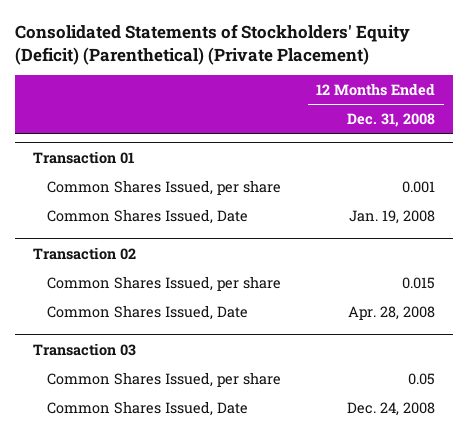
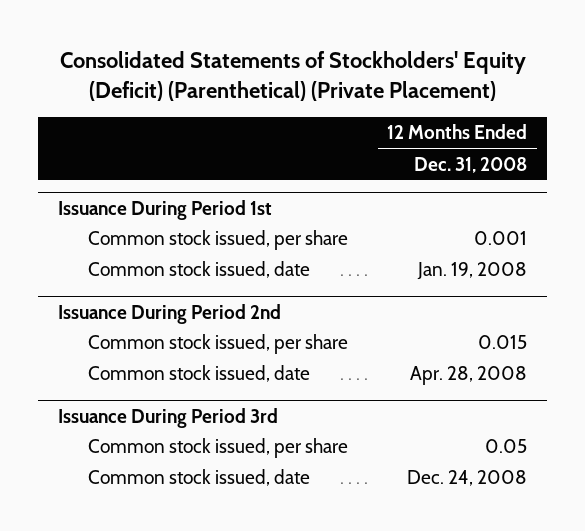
[33,150,135,164] Transaction 01 -> none
[33,246,137,260] Transaction 02 -> none
[33,342,137,356] Transaction 03 -> none
none -> [57,199,272,220] Issuance During Period 1st
[46,179,281,195] Common Shares Issued, per share -> [88,230,349,251] Common stock issued, per share
[46,208,248,224] Common Shares Issued, Date -> [88,261,311,279] Common stock issued, date
none -> [57,303,281,324] Issuance During Period 2nd
[46,275,281,291] Common Shares Issued, per share -> [88,334,349,355] Common stock issued, per share
[46,304,248,320] Common Shares Issued, Date -> [88,365,311,383] Common stock issued, date
none -> [57,407,278,428] Issuance During Period 3rd
[46,371,281,387] Common Shares Issued, per share -> [88,438,349,459] Common stock issued, per share
[46,400,248,416] Common Shares Issued, Date -> [88,469,311,487] Common stock issued, date

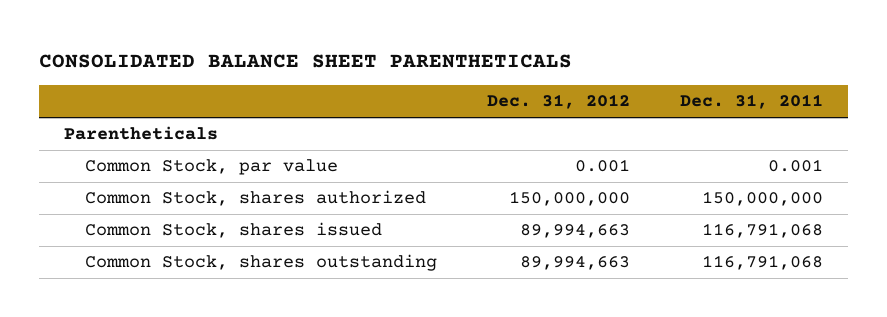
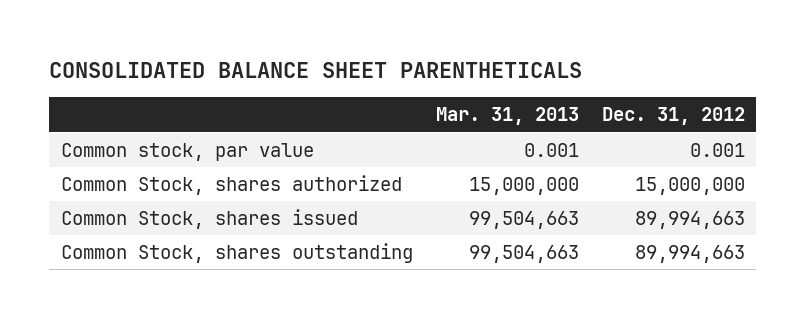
[679,94,823,110] Dec. 31, 2011 -> none
none -> [435,107,579,126] Mar. 31, 2013
[63,126,218,141] Parentheticals -> none
[84,159,338,176] Common Stock, par value -> [60,142,314,161] Common stock, par value
[508,191,630,207] 150,000,000 -> [634,176,745,195] 15,000,000

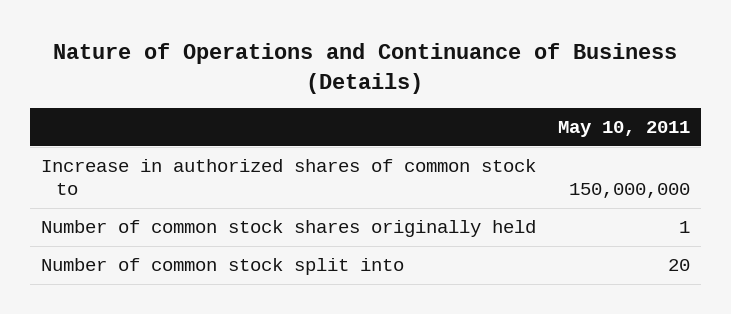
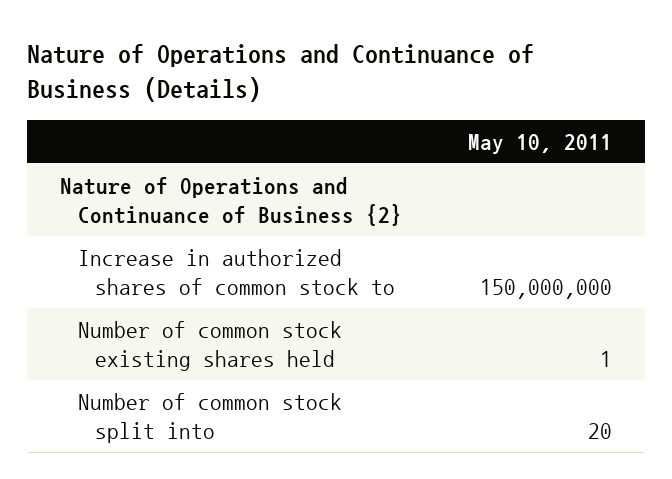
none -> [60,176,402,226] Nature of Operations and Continuance of Business {2}
[40,220,536,238] Number of common stock shares originally held -> [77,320,342,371] Number of common stock existing shares held

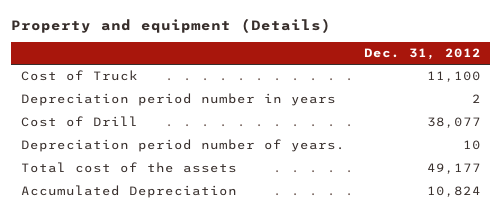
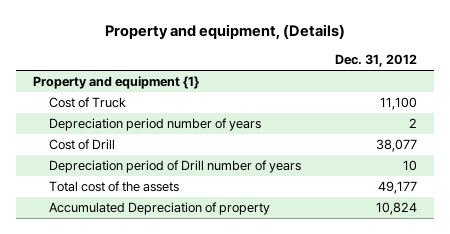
[11,17,332,33] Property and equipment (Details) -> [104,23,345,40] Property and equipment, (Details)
none -> [32,76,199,90] Property and equipment {1}
[20,93,336,107] Depreciation period number in years -> [48,118,261,132] Depreciation period number of years
[20,139,345,153] Depreciation period number of years. -> [48,160,301,174] Depreciation period of Drill number of years
[20,185,237,199] Accumulated Depreciation -> [48,202,270,216] Accumulated Depreciation of property

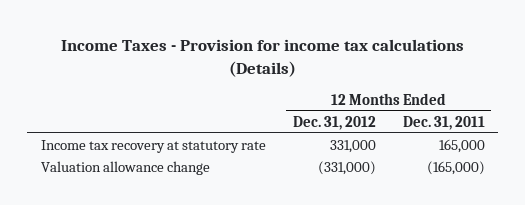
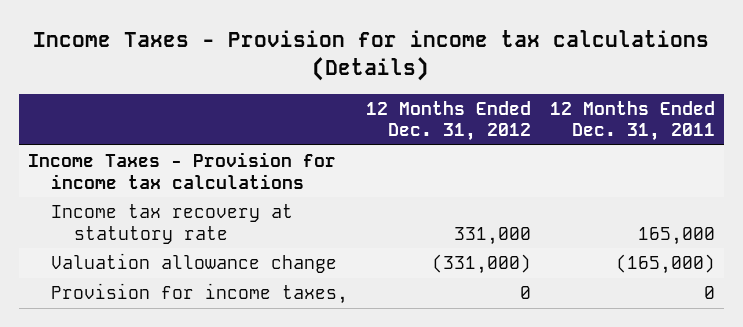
none -> [28,152,337,189] Income Taxes - Provision for income tax calculations
none -> [50,283,348,305] Provision for income taxes,

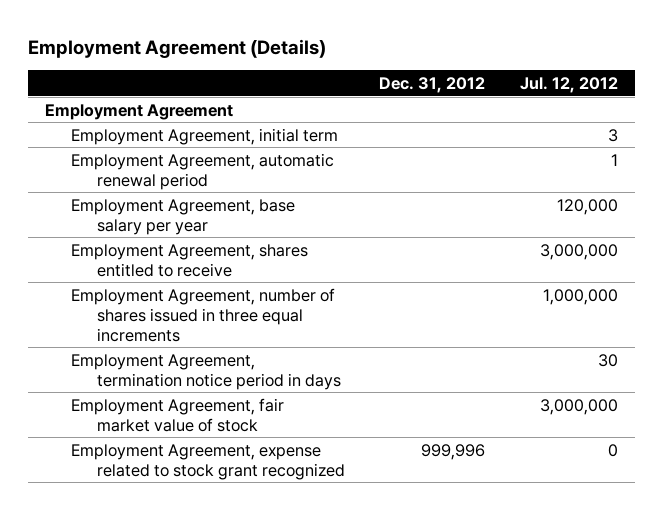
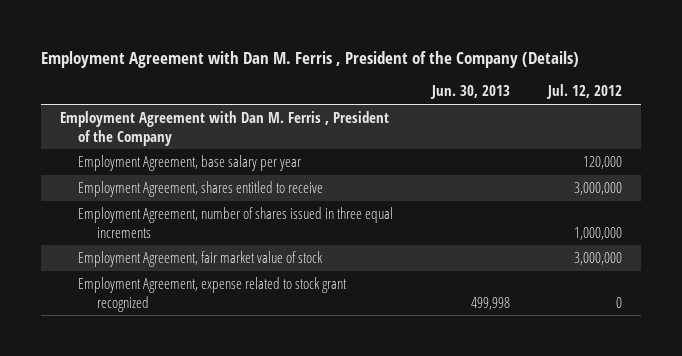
[28,38,327,58] Employment Agreement (Details) -> [40,50,579,68] Employment Agreement with Dan M. Ferris , President of the Company (Details)
[379,76,486,93] Dec. 31, 2012 -> none
none -> [429,85,510,100] Jun. 30, 2013
[45,103,234,120] Employment Agreement -> none
[70,127,338,145] Employment Agreement, initial term -> none
[70,152,334,190] Employment Agreement, automatic renewal period -> none
none -> [60,111,390,146] Employment Agreement with Dan M. Ferris , President of the Company
[70,353,341,390] Employment Agreement, termination notice period in days -> none

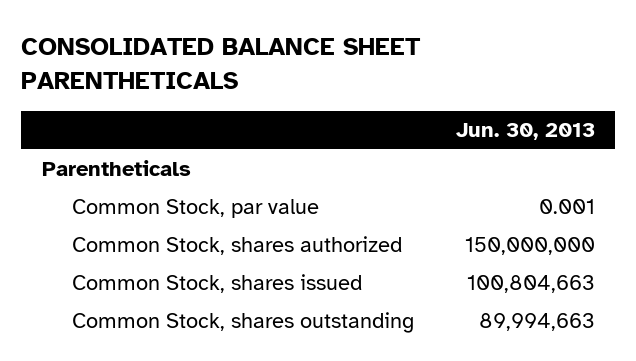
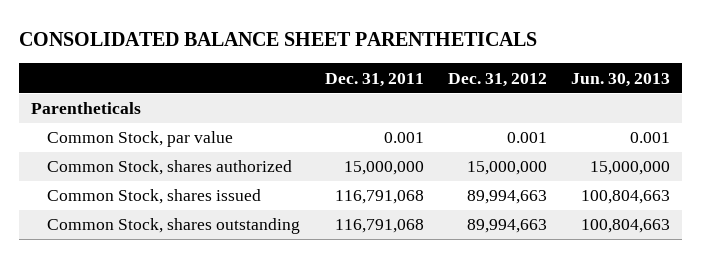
none -> [324,72,424,87] Dec. 31, 2011
none -> [447,72,547,87] Dec. 31, 2012
[464,237,595,256] 150,000,000 -> [590,161,671,176] 15,000,000
[478,313,595,332] 89,994,663 -> [581,219,671,234] 100,804,663

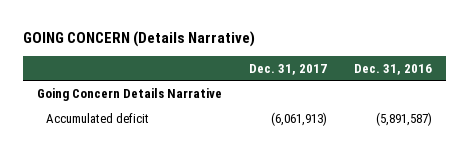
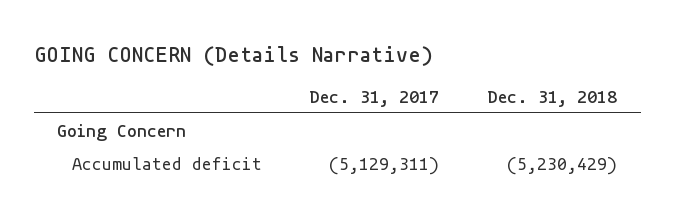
[354,63,433,75] Dec. 31, 2016 -> none
none -> [486,90,617,107] Dec. 31, 2018
[36,87,222,101] Going Concern Details Narrative -> [57,123,187,141] Going Concern
[270,111,327,126] (6,061,913) -> [329,156,440,175] (5,129,311)

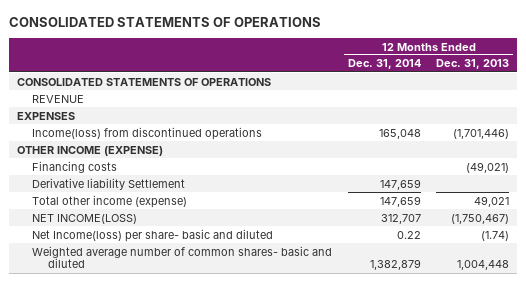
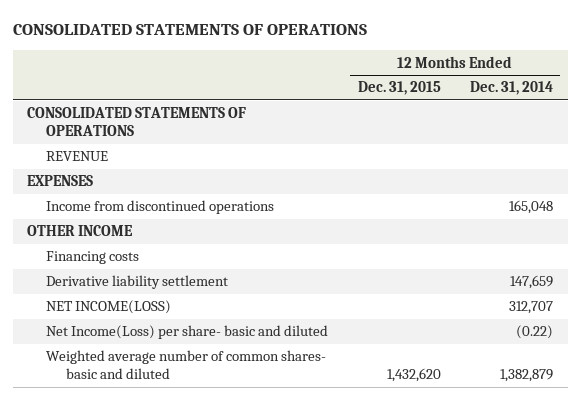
[436,59,510,70] Dec. 31, 2013 -> none
none -> [357,81,441,96] Dec. 31, 2015
[32,126,263,140] Income(loss) from discontinued operations -> [46,200,275,215] Income from discontinued operations
[17,145,164,156] OTHER INCOME (EXPENSE) -> [27,225,134,237] OTHER INCOME
[32,194,188,208] Total other income (expense) -> none
[32,177,186,190] Derivative liability Settlement -> [46,275,229,290] Derivative liability settlement
[32,228,274,242] Net Income(loss) per share- basic and diluted -> [46,325,329,340] Net Income(Loss) per share- basic and diluted
[396,230,421,239] 0.22 -> [515,325,553,340] (0.22)

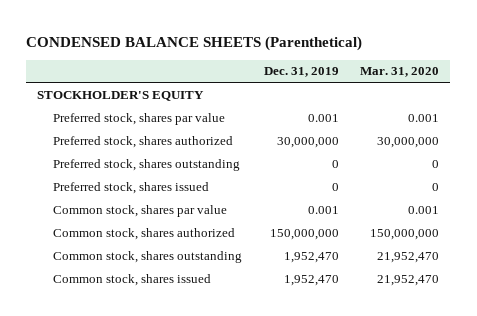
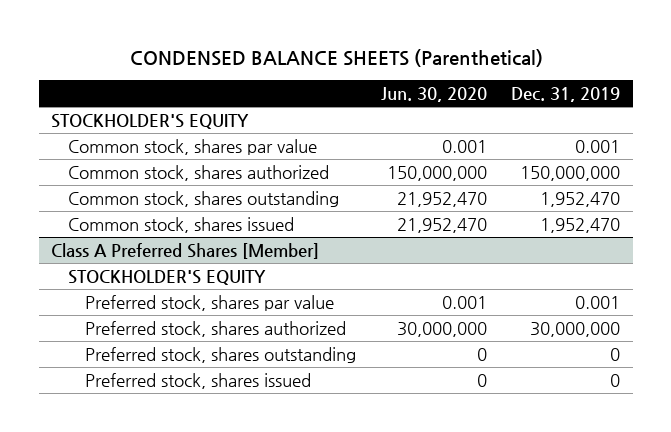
[360,67,440,78] Mar. 31, 2020 -> none
none -> [380,87,487,103] Jun. 30, 2020
[52,112,225,125] Preferred stock, shares par value -> none
[52,135,233,148] Preferred stock, shares authorized -> none
[52,158,240,171] Preferred stock, shares outstanding -> none
[52,181,209,194] Preferred stock, shares issued -> none
none -> [50,242,319,259] Class A Preferred Shares [Member]
none -> [68,269,267,285] STOCKHOLDER'S EQUITY
none -> [85,294,335,311] Preferred stock, shares par value
none -> [85,320,347,337] Preferred stock, shares authorized
none -> [85,346,357,363] Preferred stock, shares outstanding
none -> [85,372,312,389] Preferred stock, shares issued

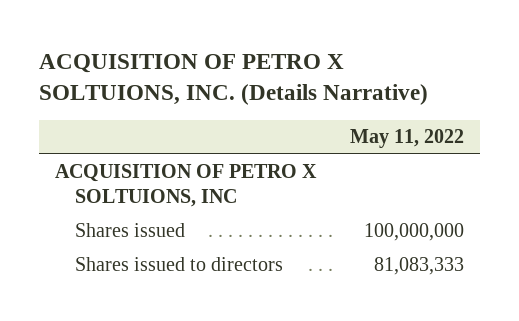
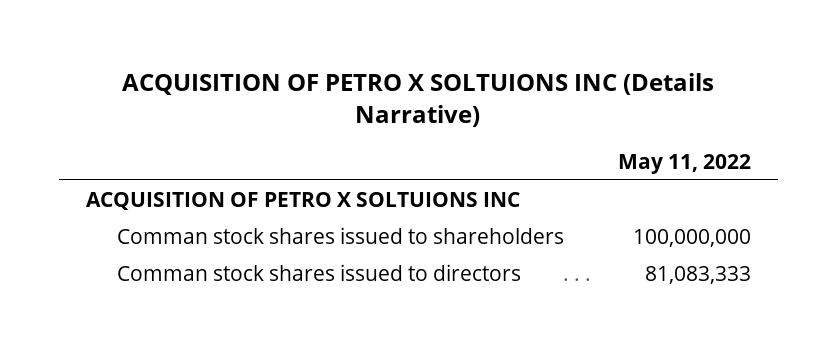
[38,54,428,106] ACQUISITION OF PETRO X SOLTUIONS, INC. (Details Narrative) -> [122,72,715,127] ACQUISITION OF PETRO X SOLTUIONS INC (Details Narrative)
[55,164,318,208] ACQUISITION OF PETRO X SOLTUIONS, INC -> [86,191,521,210] ACQUISITION OF PETRO X SOLTUIONS INC
[75,223,186,238] Shares issued -> [116,226,564,244] Comman stock shares issued to shareholders
[75,257,284,272] Shares issued to directors -> [116,263,521,281] Comman stock shares issued to directors

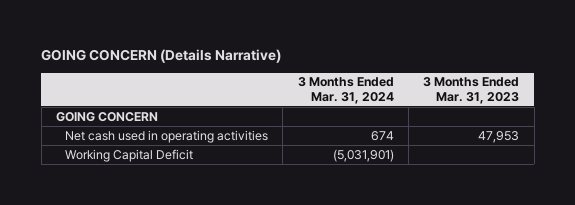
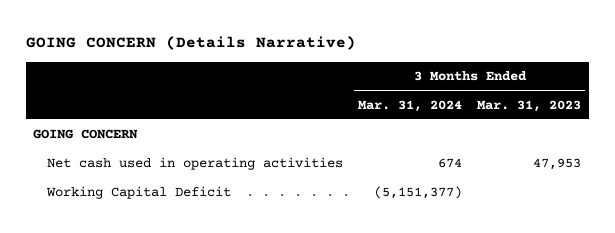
[332,148,394,162] (5,031,901) -> [374,186,463,200] (5,151,377)

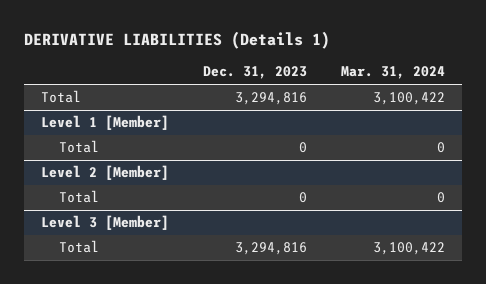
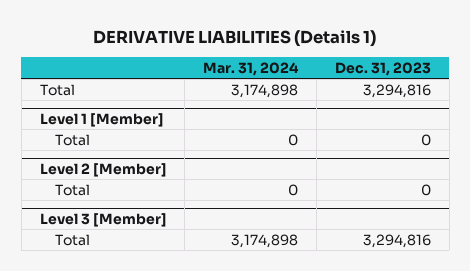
[372,92,445,106] 3,100,422 -> [231,83,299,98] 3,174,898
[372,242,445,256] 3,100,422 -> [231,233,299,248] 3,174,898

